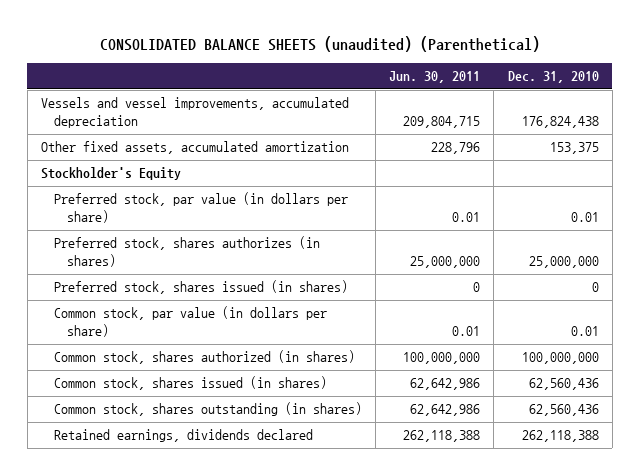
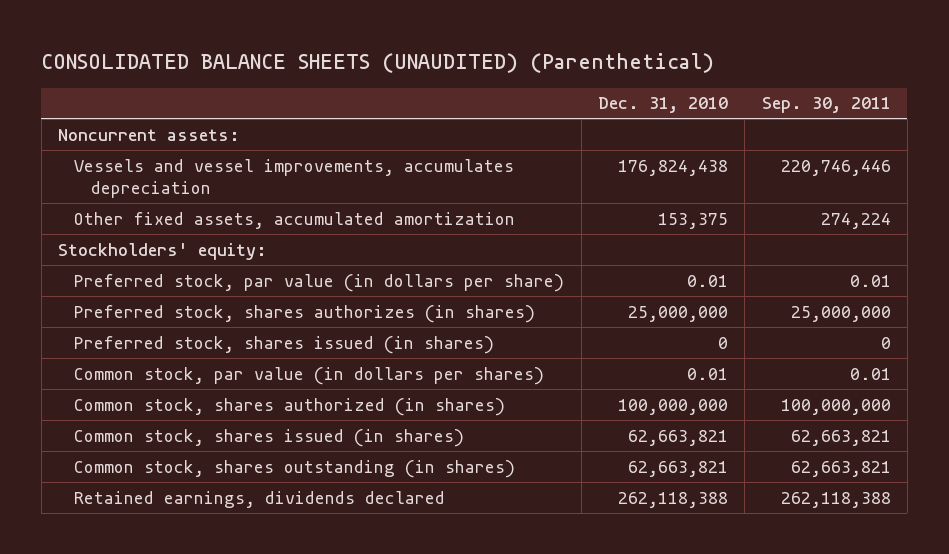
[99,35,540,52] CONSOLIDATED BALANCE SHEETS (unaudited) (Parenthetical) -> [41,53,715,74] CONSOLIDATED BALANCE SHEETS (UNAUDITED) (Parenthetical)
[389,71,481,84] Jun. 30, 2011 -> none
none -> [761,97,891,114] Sep. 30, 2011
none -> [57,128,240,141] Noncurrent assets:
[41,97,350,128] Vessels and vessel improvements, accumulated depreciation -> [74,158,515,198] Vessels and vessel improvements, accumulates depreciation
[41,167,182,181] Stockholder's Equity -> [57,242,267,260] Stockholders' equity:
[53,306,327,337] Common stock, par value (in dollars per share) -> [74,366,545,385] Common stock, par value (in dollars per shares)
[528,378,599,391] 62,560,436 -> [628,429,729,446] 62,663,821
[528,404,599,417] 62,560,436 -> [628,460,729,477] 62,663,821

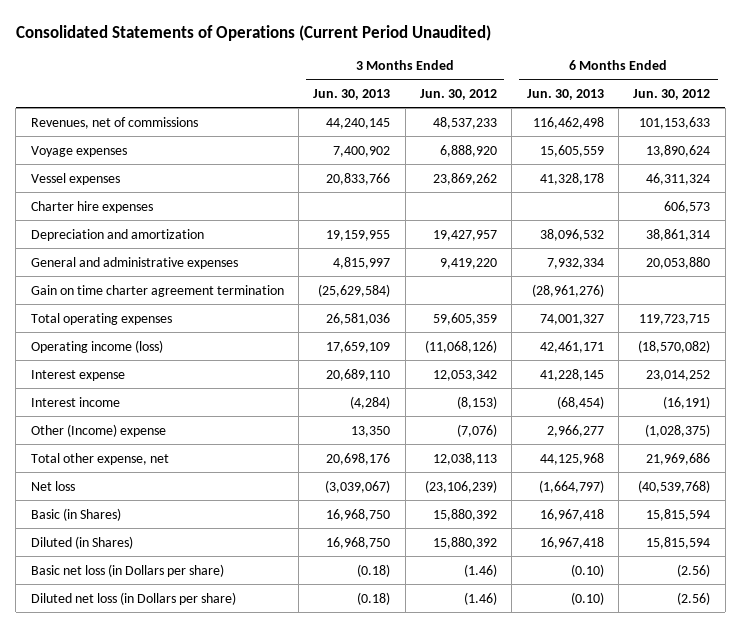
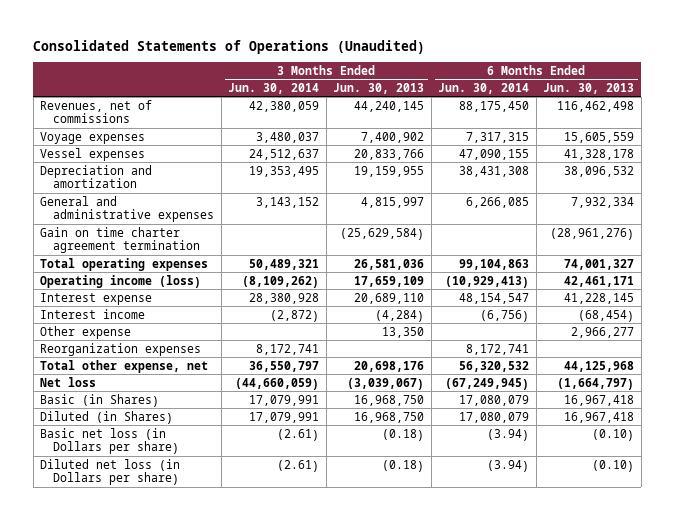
[15,24,491,41] Consolidated Statements of Operations (Current Period Unaudited) -> [33,39,426,54] Consolidated Statements of Operations (Unaudited)
[419,89,497,101] Jun. 30, 2012 -> none
[633,89,711,101] Jun. 30, 2012 -> none
none -> [228,82,320,94] Jun. 30, 2014
none -> [438,82,530,94] Jun. 30, 2014
[30,200,153,213] Charter hire expenses -> none
[30,423,166,437] Other (Income) expense -> [40,325,132,339] Other expense
none -> [40,342,202,356] Reorganization expenses

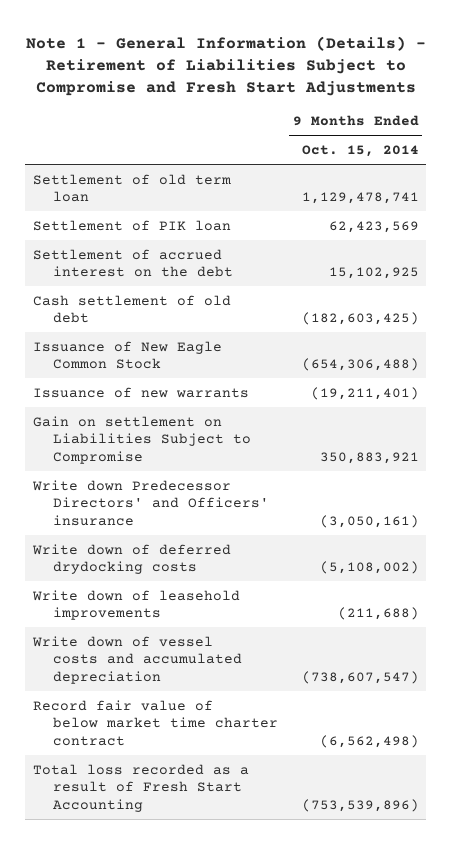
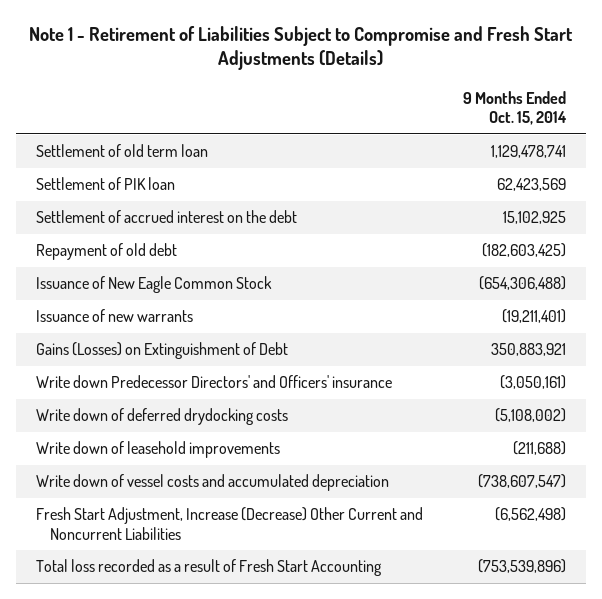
[25,35,426,97] Note 1 - General Information (Details) - Retirement of Liabilities Subject to Compromise and Fresh Start Adjustments -> [29,25,574,71] Note 1 - Retirement of Liabilities Subject to Compromise and Fresh Start Adjustments (Details)
[32,294,231,324] Cash settlement of old debt -> [35,243,177,261] Repayment of old debt
[32,415,251,464] Gain on settlement on Liabilities Subject to Compromise -> [35,342,288,360] Gains (Losses) on Extinguishment of Debt
[32,699,278,746] Record fair value of below market time charter contract -> [35,507,423,540] Fresh Start Adjustment, Increase (Decrease) Other Current and Noncurrent Liabilities

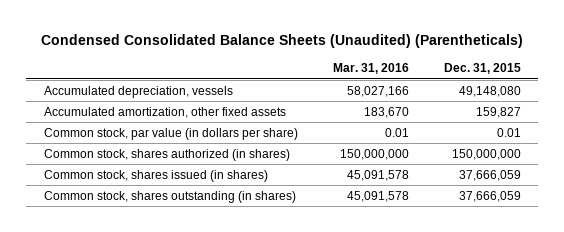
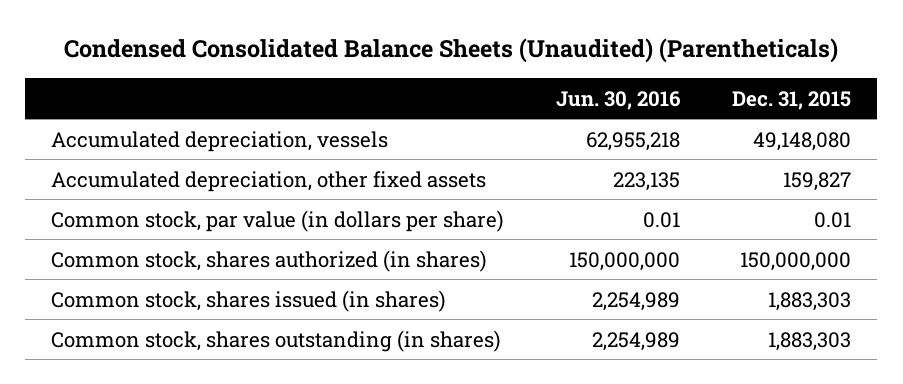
[332,63,409,75] Mar. 31, 2016 -> none
none -> [556,90,682,110] Jun. 30, 2016
[43,106,286,118] Accumulated amortization, other fixed assets -> [51,170,487,192] Accumulated depreciation, other fixed assets
[458,169,521,181] 37,666,059 -> [768,291,852,311] 1,883,303
[458,190,521,202] 37,666,059 -> [768,331,852,351] 1,883,303

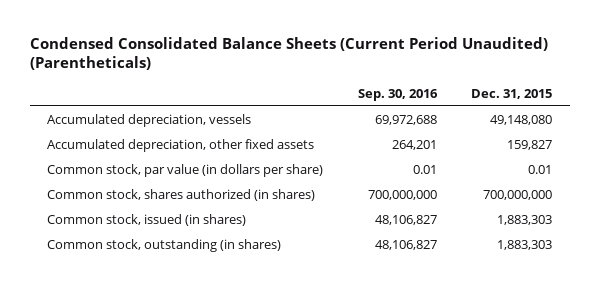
[64,38,839,64] Condensed Consolidated Balance Sheets (Unaudited) (Parentheticals) -> [29,36,548,71] Condensed Consolidated Balance Sheets (Current Period Unaudited) (Parentheticals)
[556,90,682,110] Jun. 30, 2016 -> none
none -> [357,88,438,101] Sep. 30, 2016
[740,251,852,271] 150,000,000 -> [483,189,553,200] 700,000,000
[51,289,447,312] Common stock, shares issued (in shares) -> [46,213,246,226] Common stock, issued (in shares)
[51,329,502,352] Common stock, shares outstanding (in shares) -> [46,238,281,252] Common stock, outstanding (in shares)

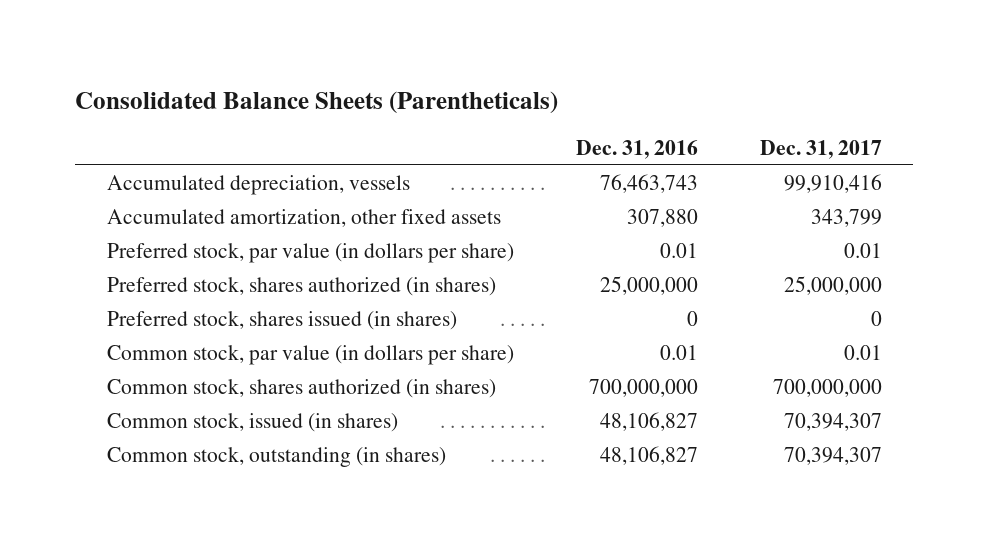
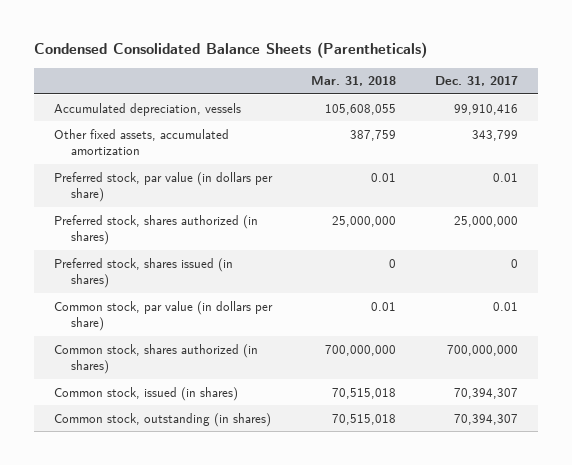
[75,90,559,114] Consolidated Balance Sheets (Parentheticals) -> [33,42,427,59] Condensed Consolidated Balance Sheets (Parentheticals)
[575,139,698,159] Dec. 31, 2016 -> none
none -> [311,76,397,87] Mar. 31, 2018
[106,209,501,228] Accumulated amortization, other fixed assets -> [53,128,229,156] Other fixed assets, accumulated amortization

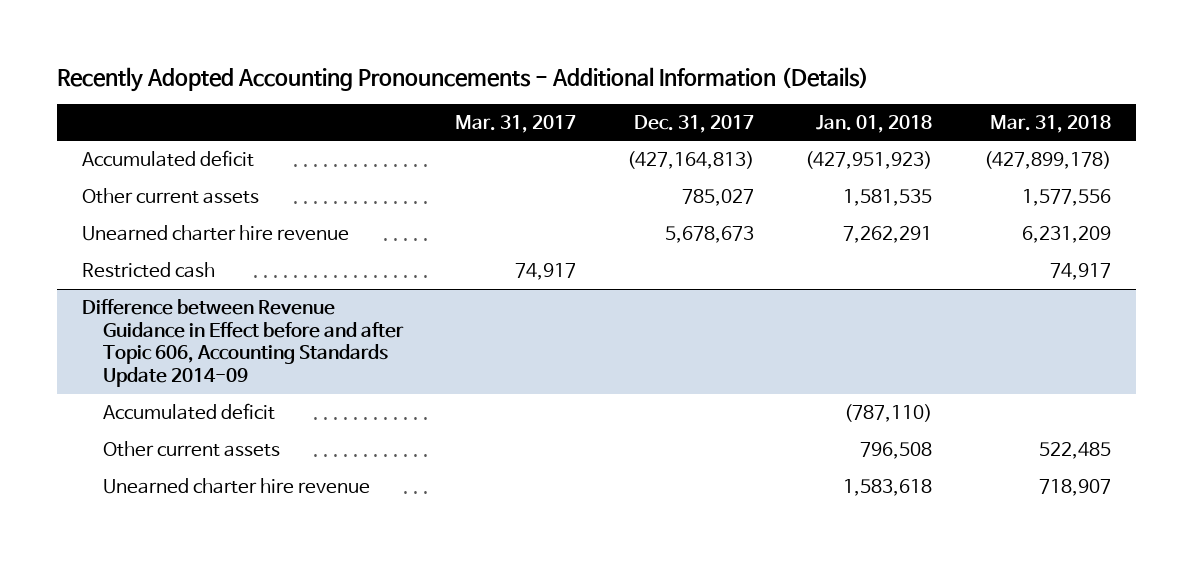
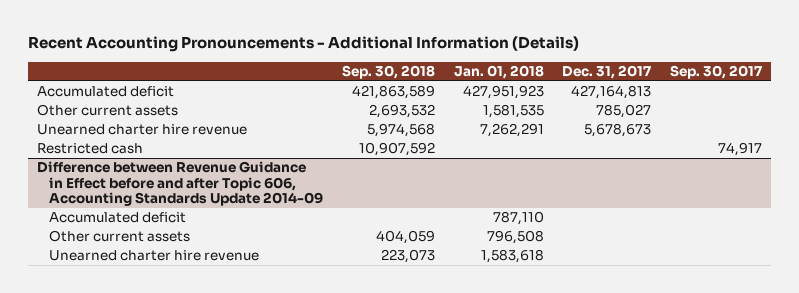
[56,67,869,93] Recently Adopted Accounting Pronouncements - Additional Information (Details) -> [27,36,579,53] Recent Accounting Pronouncements - Additional Information (Details)
[454,114,576,133] Mar. 31, 2017 -> none
[989,114,1111,133] Mar. 31, 2018 -> none
none -> [342,65,436,80] Sep. 30, 2018
none -> [669,65,762,80] Sep. 30, 2017
[627,150,755,169] (427,164,813) -> [571,85,652,100] 427,164,813
[805,150,933,169] (427,951,923) -> [462,85,544,100] 427,951,923
[844,403,933,422] (787,110) -> [492,211,544,226] 787,110

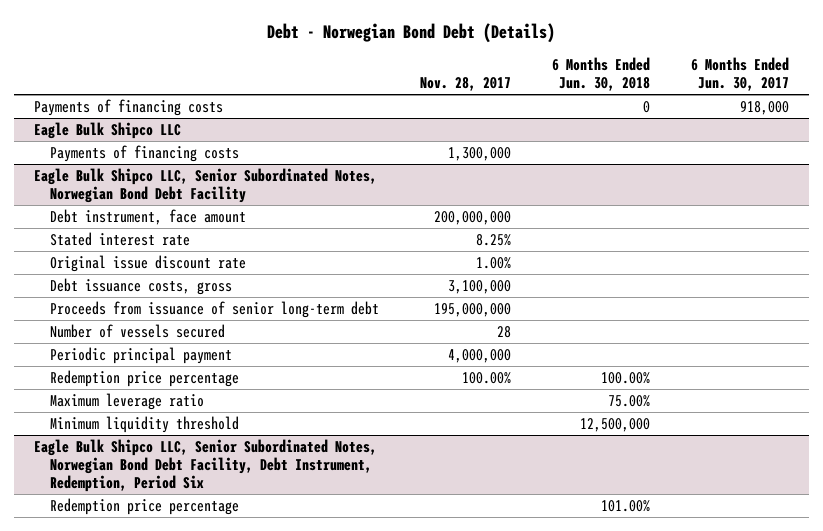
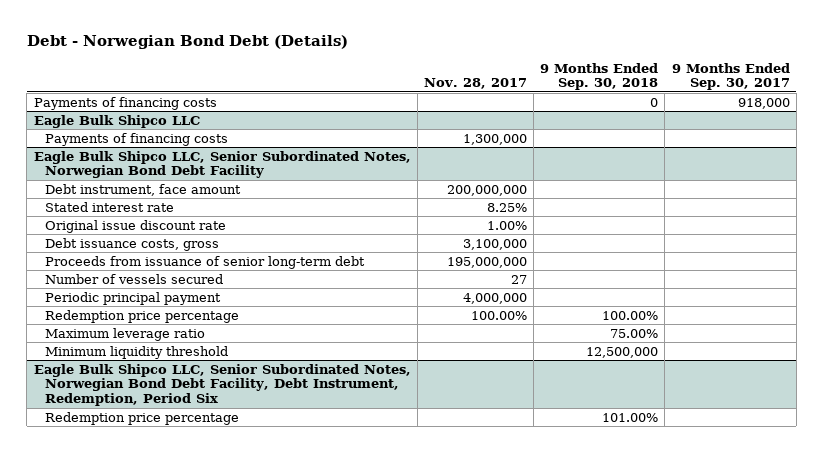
[551,57,650,92] 6 Months Ended Jun. 30, 2018 -> none
[690,57,789,92] 6 Months Ended Jun. 30, 2017 -> none
none -> [540,62,659,91] 9 Months Ended Sep. 30, 2018
none -> [671,62,790,91] 9 Months Ended Sep. 30, 2017
[496,325,511,338] 28 -> [510,274,527,284] 27

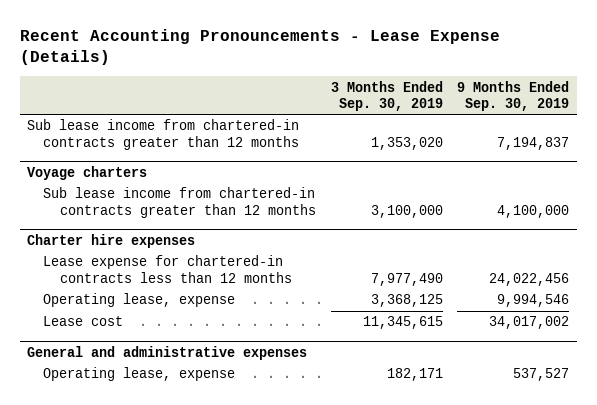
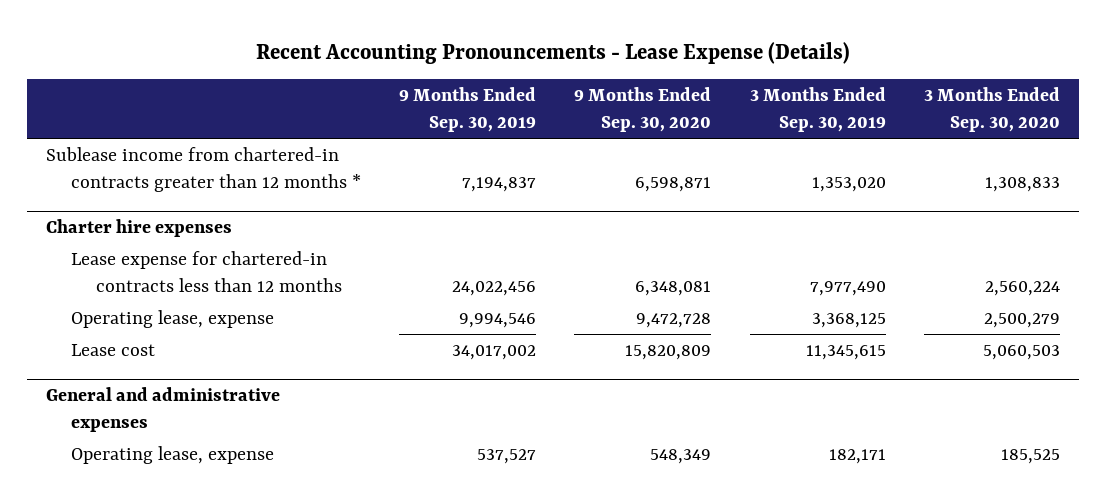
none -> [574,87,712,133] 9 Months Ended Sep. 30, 2020
none -> [923,87,1060,133] 3 Months Ended Sep. 30, 2020
[27,165,148,180] Voyage charters -> none
[43,187,316,218] Sub lease income from chartered-in contracts greater than 12 months -> none
[27,119,300,150] Sub lease income from chartered-in contracts greater than 12 months -> [45,146,361,192] Sublease income from chartered-in contracts greater than 12 months *

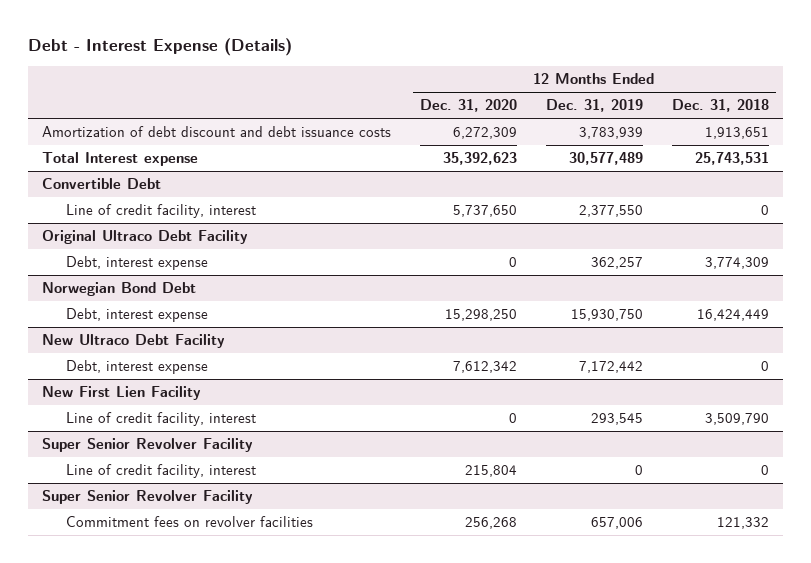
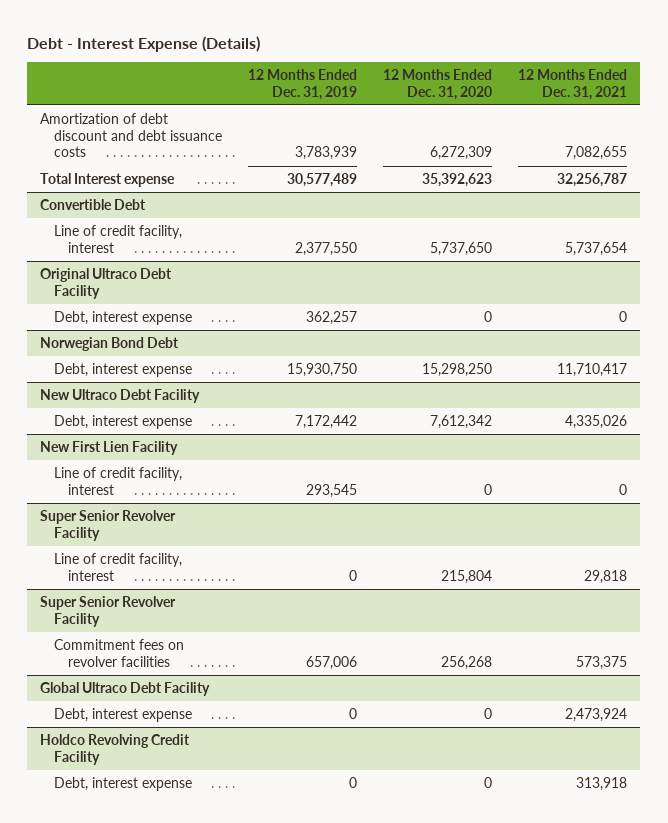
[671,99,769,113] Dec. 31, 2018 -> none
none -> [518,69,628,100] 12 Months Ended Dec. 31, 2021
none -> [40,681,211,696] Global Ultraco Debt Facility
none -> [54,707,193,722] Debt, interest expense
none -> [40,733,191,765] Holdco Revolving Credit Facility
none -> [54,776,193,791] Debt, interest expense

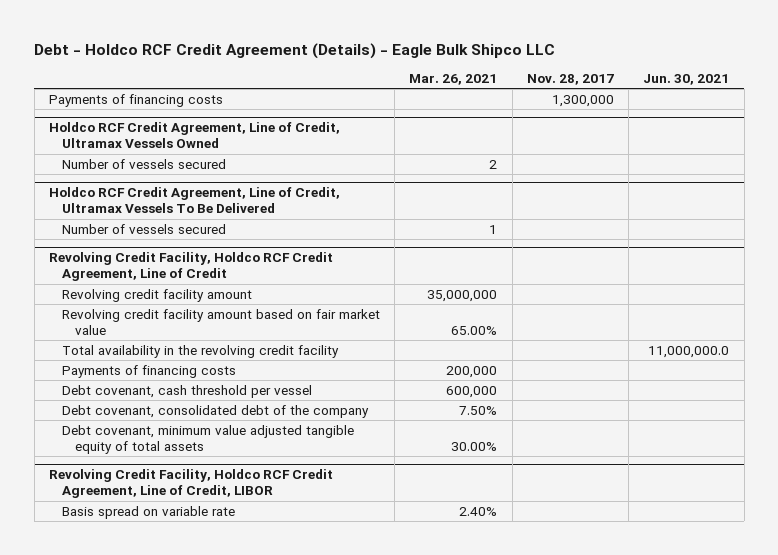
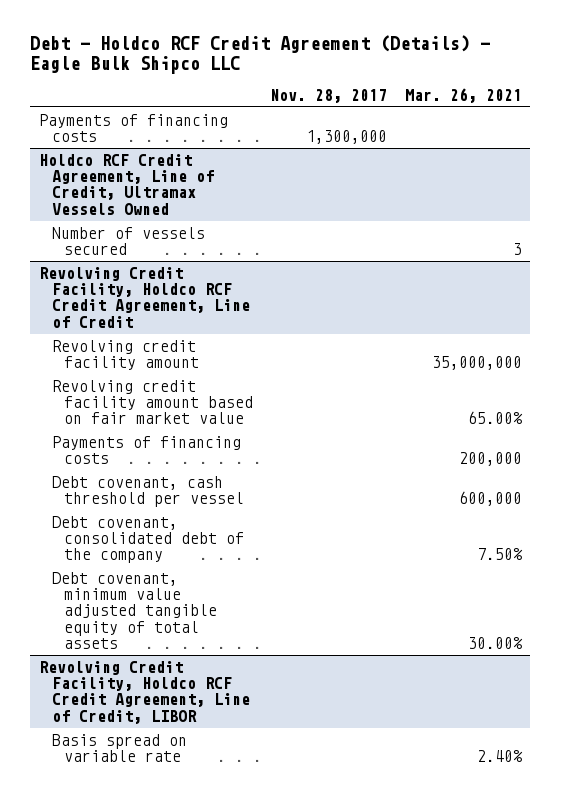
[643,74,730,86] Jun. 30, 2021 -> none
[48,186,340,214] Holdco RCF Credit Agreement, Line of Credit, Ultramax Vessels To Be Delivered -> none
[61,223,226,234] Number of vessels secured -> none
[489,159,498,169] 2 -> [512,243,522,256] 3
[61,344,339,358] Total availability in the revolving credit facility -> none

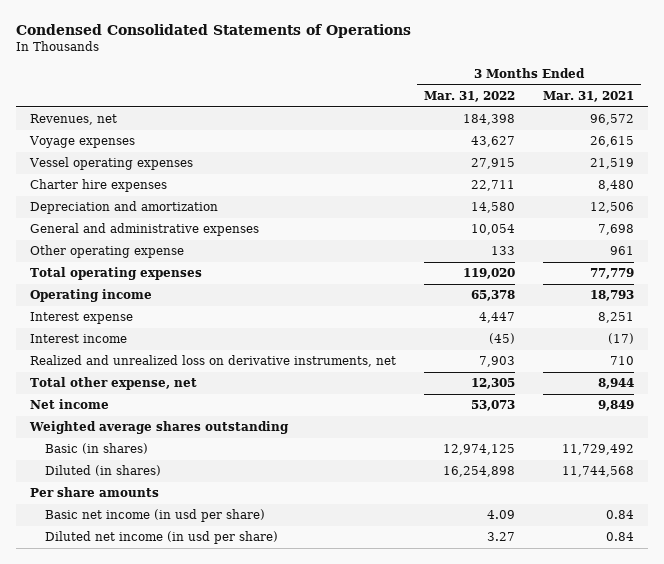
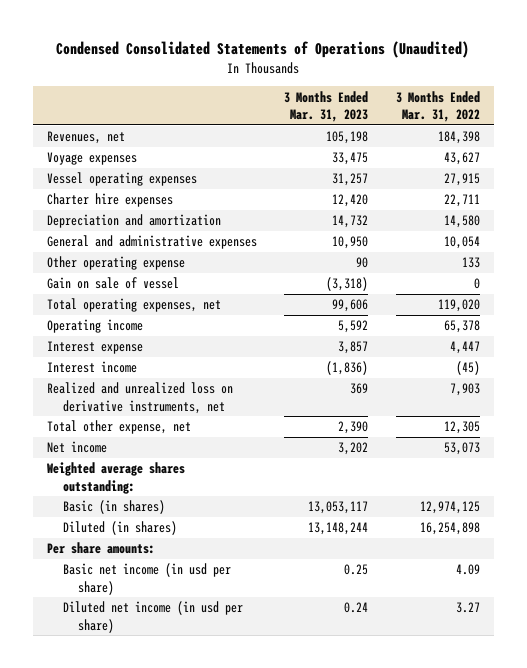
[16,23,412,38] Condensed Consolidated Statements of Operations -> [56,41,470,59] Condensed Consolidated Statements of Operations (Unaudited)
[542,91,634,103] Mar. 31, 2021 -> none
none -> [284,90,369,123] 3 Months Ended Mar. 31, 2023
none -> [47,277,180,290] Gain on sale of vessel
[30,267,203,281] Total operating expenses -> [47,298,222,313] Total operating expenses, net
[29,421,290,435] Weighted average shares outstanding -> [47,462,186,494] Weighted average shares outstanding:
[30,487,160,498] Per share amounts -> [47,542,156,555] Per share amounts:

